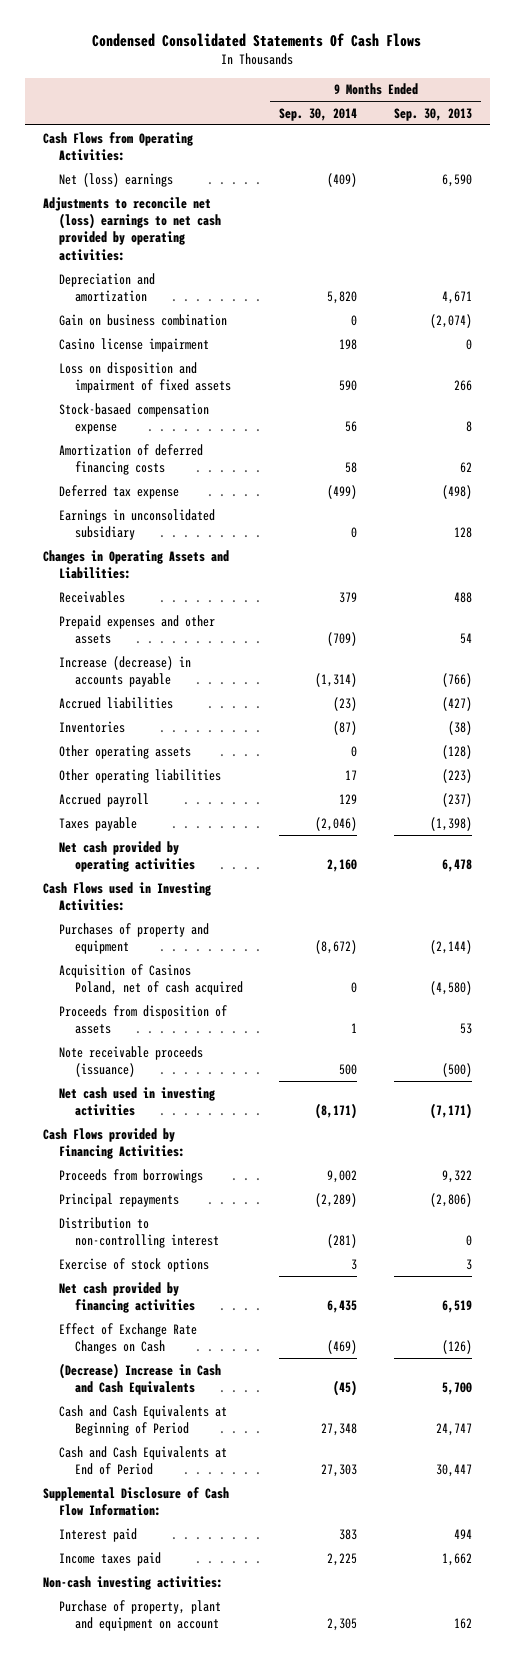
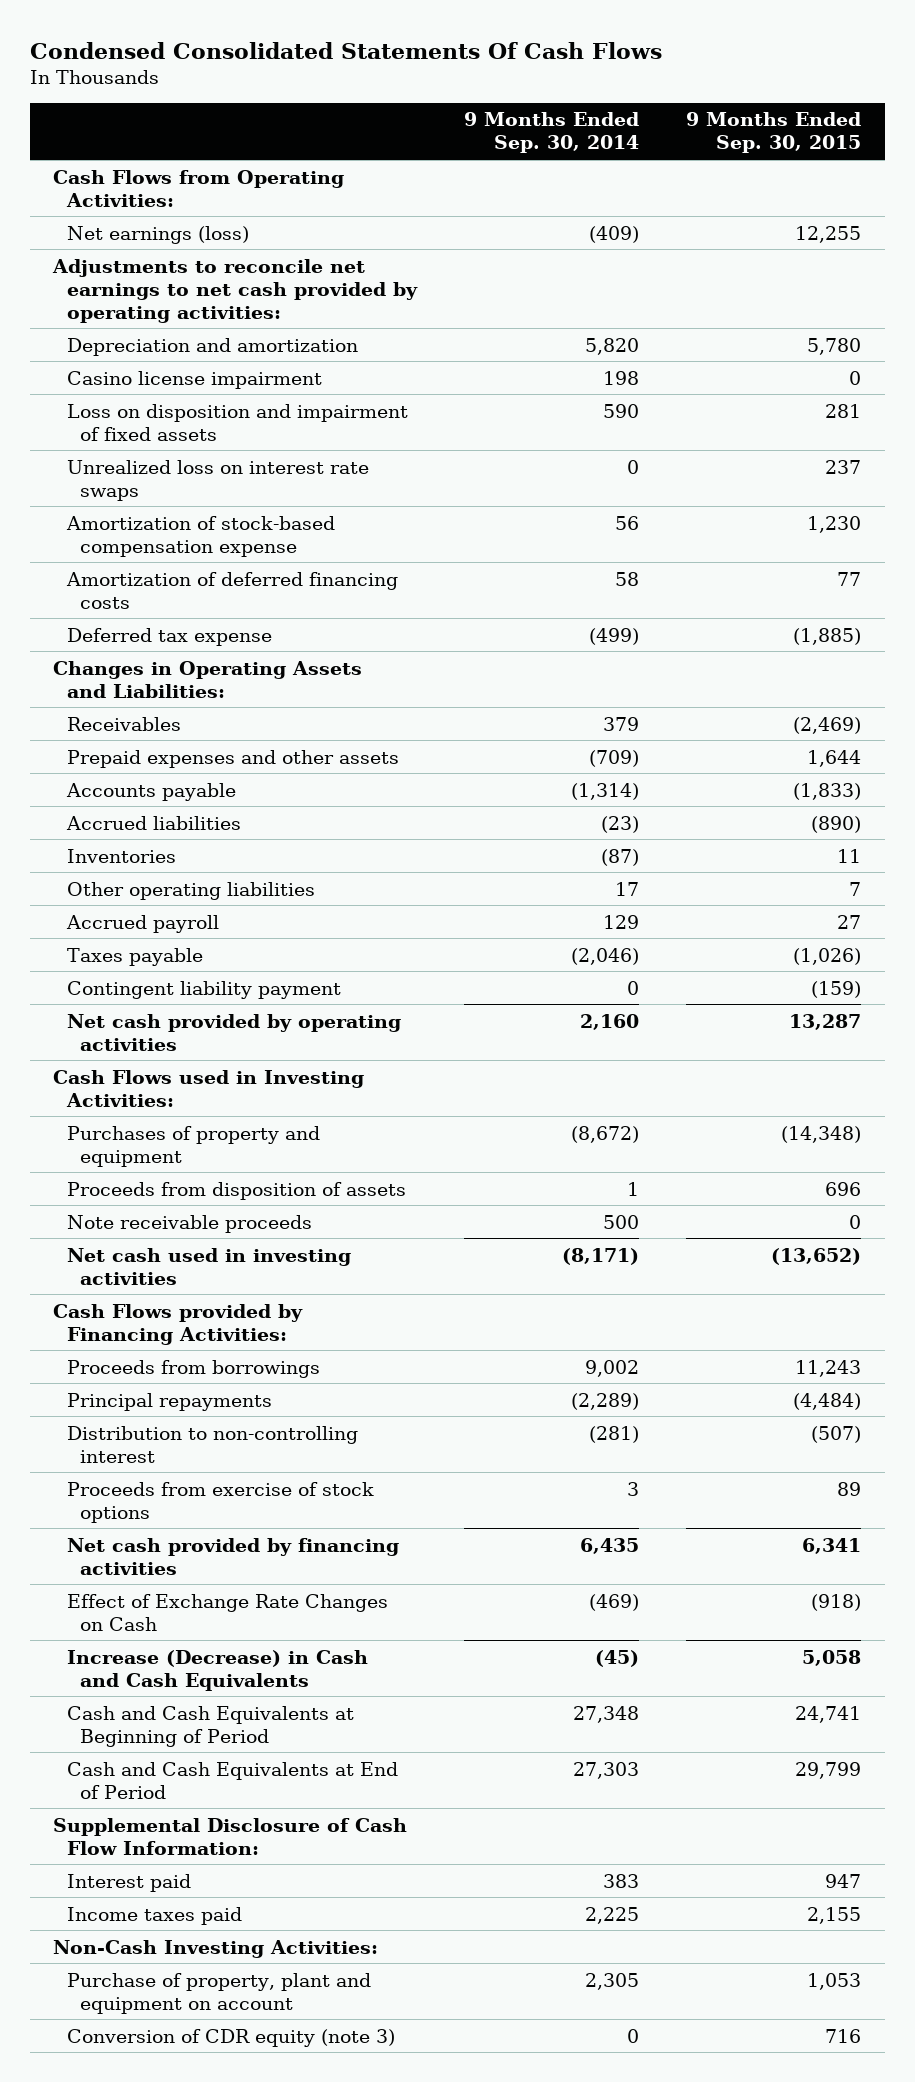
[393,107,472,121] Sep. 30, 2013 -> none
none -> [686,112,862,154] 9 Months Ended Sep. 30, 2015
[58,172,173,187] Net (loss) earnings -> [66,225,249,244] Net earnings (loss)
[42,196,221,261] Adjustments to reconcile net (loss) earnings to net cash provided by operating activities: -> [52,258,418,323] Adjustments to reconcile net earnings to net cash provided by operating activities:
[58,313,227,326] Gain on business combination -> none
none -> [66,459,369,501] Unrealized loss on interest rate swaps
[58,402,209,434] Stock-basaed compensation expense -> [65,515,335,557] Amortization of stock-based compensation expense
[58,508,215,540] Earnings in unconsolidated subsidiary -> none
[58,655,191,687] Increase (decrease) in accounts payable -> [65,782,236,801] Accounts payable
[58,744,191,759] Other operating assets -> none
none -> [66,980,341,999] Contingent liability payment
[58,963,243,995] Acquisition of Casinos Poland, net of cash acquired -> none
[58,1045,203,1077] Note receivable proceeds (issuance) -> [66,1214,312,1233] Note receivable proceeds
[58,1257,209,1272] Exercise of stock options -> [66,1481,374,1523] Proceeds from exercise of stock options
[58,1362,221,1395] (Decrease) Increase in Cash and Cash Equivalents -> [66,1649,368,1691] Increase (Decrease) in Cash and Cash Equivalents
[42,1575,223,1590] Non-cash investing activities: -> [53,1939,379,1958] Non-Cash Investing Activities:
none -> [66,2028,395,2047] Conversion of CDR equity (note 3)

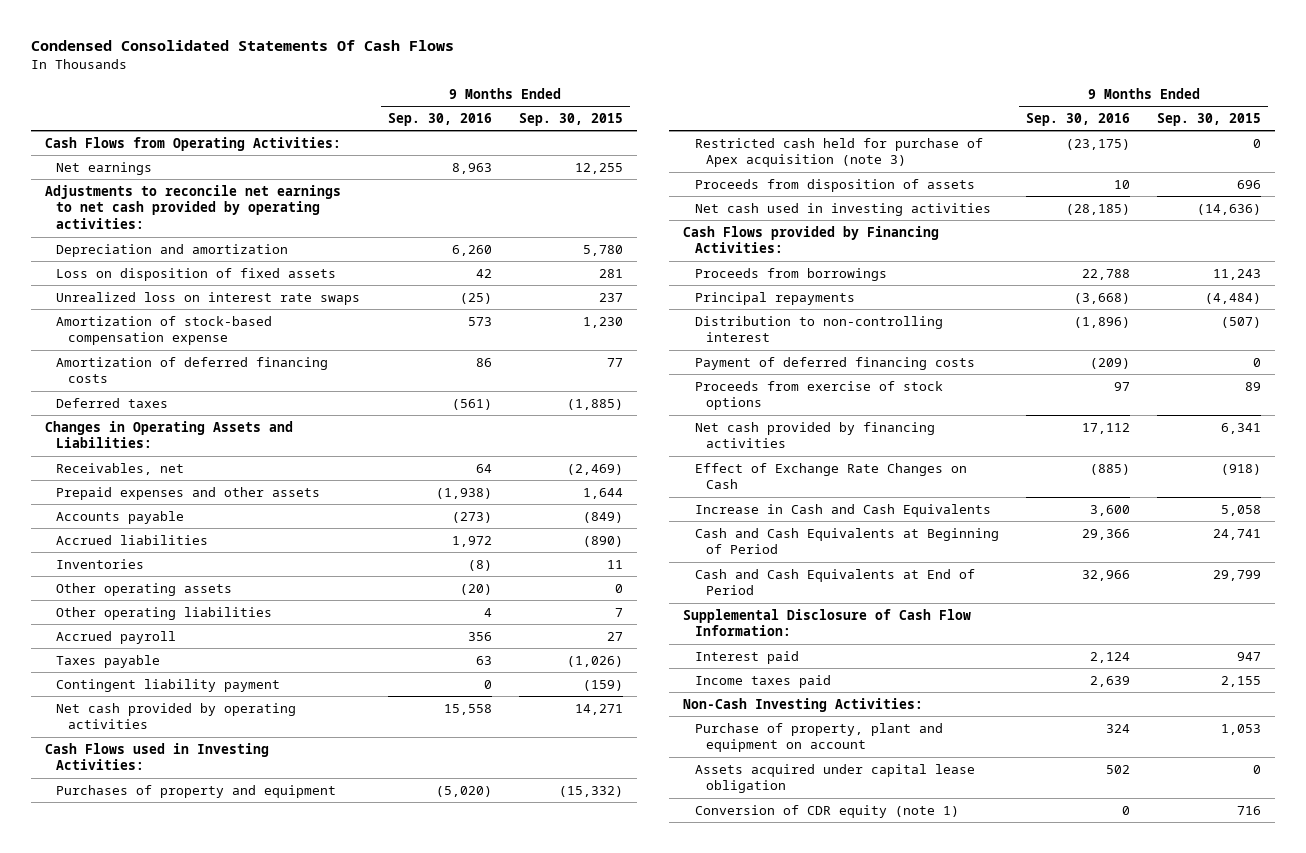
[464,112,640,154] 9 Months Ended Sep. 30, 2014 -> none
none -> [387,112,492,126] Sep. 30, 2016
[66,225,249,244] Net earnings (loss) -> [56,161,153,175] Net earnings
[66,370,322,389] Casino license impairment -> none
[66,403,408,441] Loss on disposition and impairment of fixed assets -> [56,267,337,281] Loss on disposition of fixed assets
[66,627,272,646] Deferred tax expense -> [56,397,169,408] Deferred taxes
[66,716,181,731] Receivables -> [56,462,185,475] Receivables, net
[793,782,862,800] (1,833) -> [582,511,623,523] (849)
none -> [56,582,233,596] Other operating assets
[789,1013,862,1030] 13,287 -> [574,703,623,715] 14,271
[781,1125,862,1143] (14,348) -> [558,785,623,797] (15,332)
none -> [694,137,983,168] Restricted cash held for purchase of Apex acquisition (note 3)
[66,1214,312,1233] Note receivable proceeds -> none
[771,1247,862,1265] (13,652) -> [1197,203,1262,215] (14,636)
none -> [694,356,975,370] Payment of deferred financing costs
[66,1649,368,1691] Increase (Decrease) in Cash and Cash Equivalents -> [694,503,991,517] Increase in Cash and Cash Equivalents
none -> [694,763,975,794] Assets acquired under capital lease obligation
[66,2028,395,2047] Conversion of CDR equity (note 3) -> [694,804,959,818] Conversion of CDR equity (note 1)

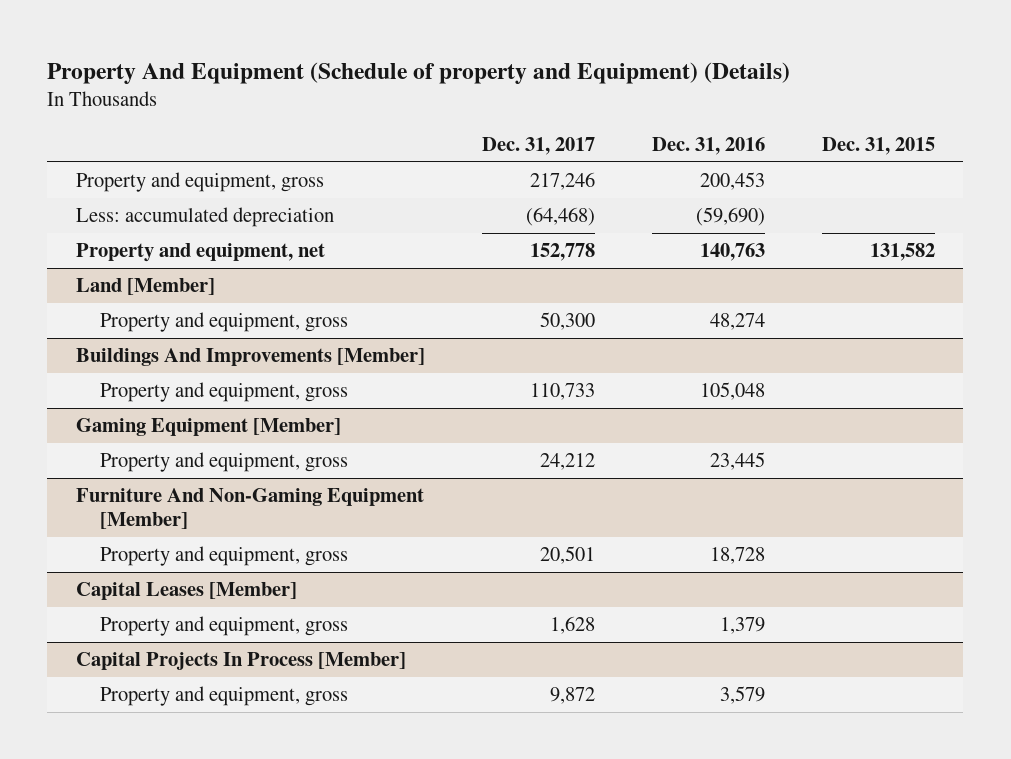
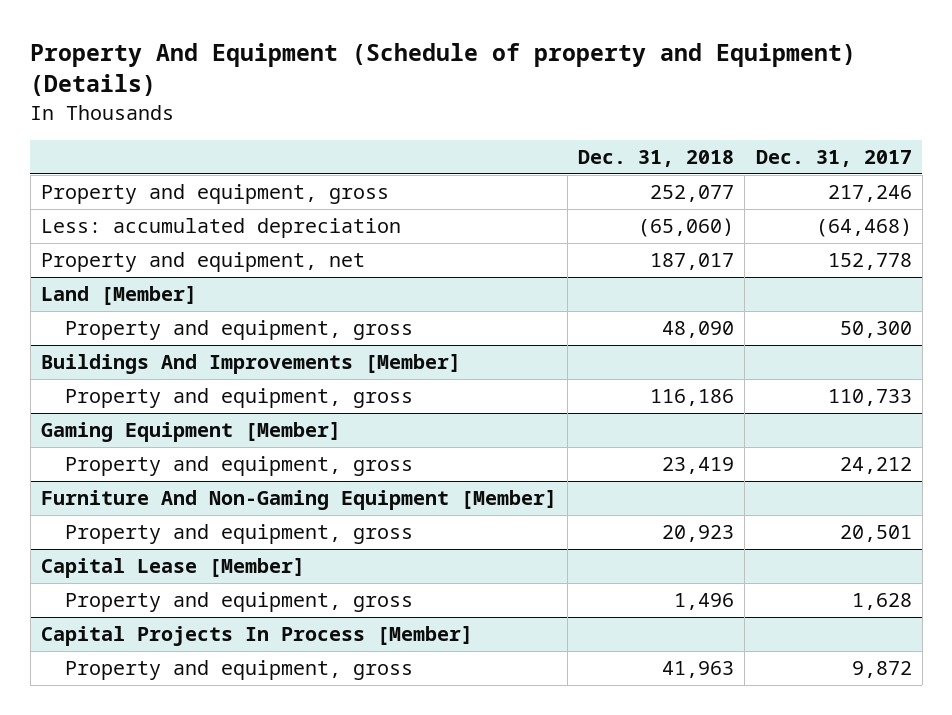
[651,136,765,155] Dec. 31, 2016 -> none
[821,136,935,155] Dec. 31, 2015 -> none
none -> [578,149,735,167] Dec. 31, 2018
[75,582,297,601] Capital Leases [Member] -> [40,558,305,579] Capital Lease [Member]

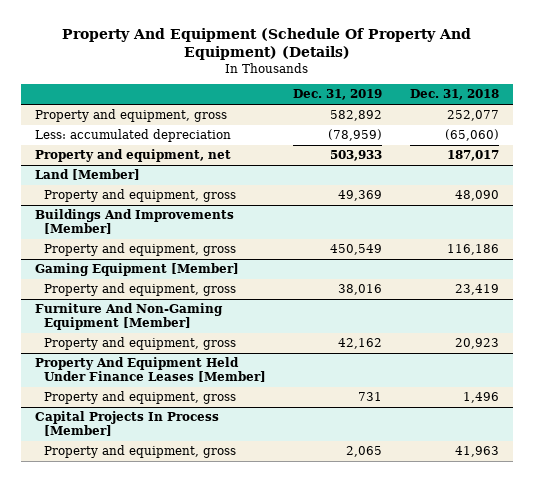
[30,43,857,97] Property And Equipment (Schedule of property and Equipment) (Details) -> [61,28,471,60] Property And Equipment (Schedule Of Property And Equipment) (Details)
[755,149,912,167] Dec. 31, 2017 -> none
none -> [293,89,383,101] Dec. 31, 2019
[40,558,305,579] Capital Lease [Member] -> [34,357,266,383] Property And Equipment Held Under Finance Leases [Member]

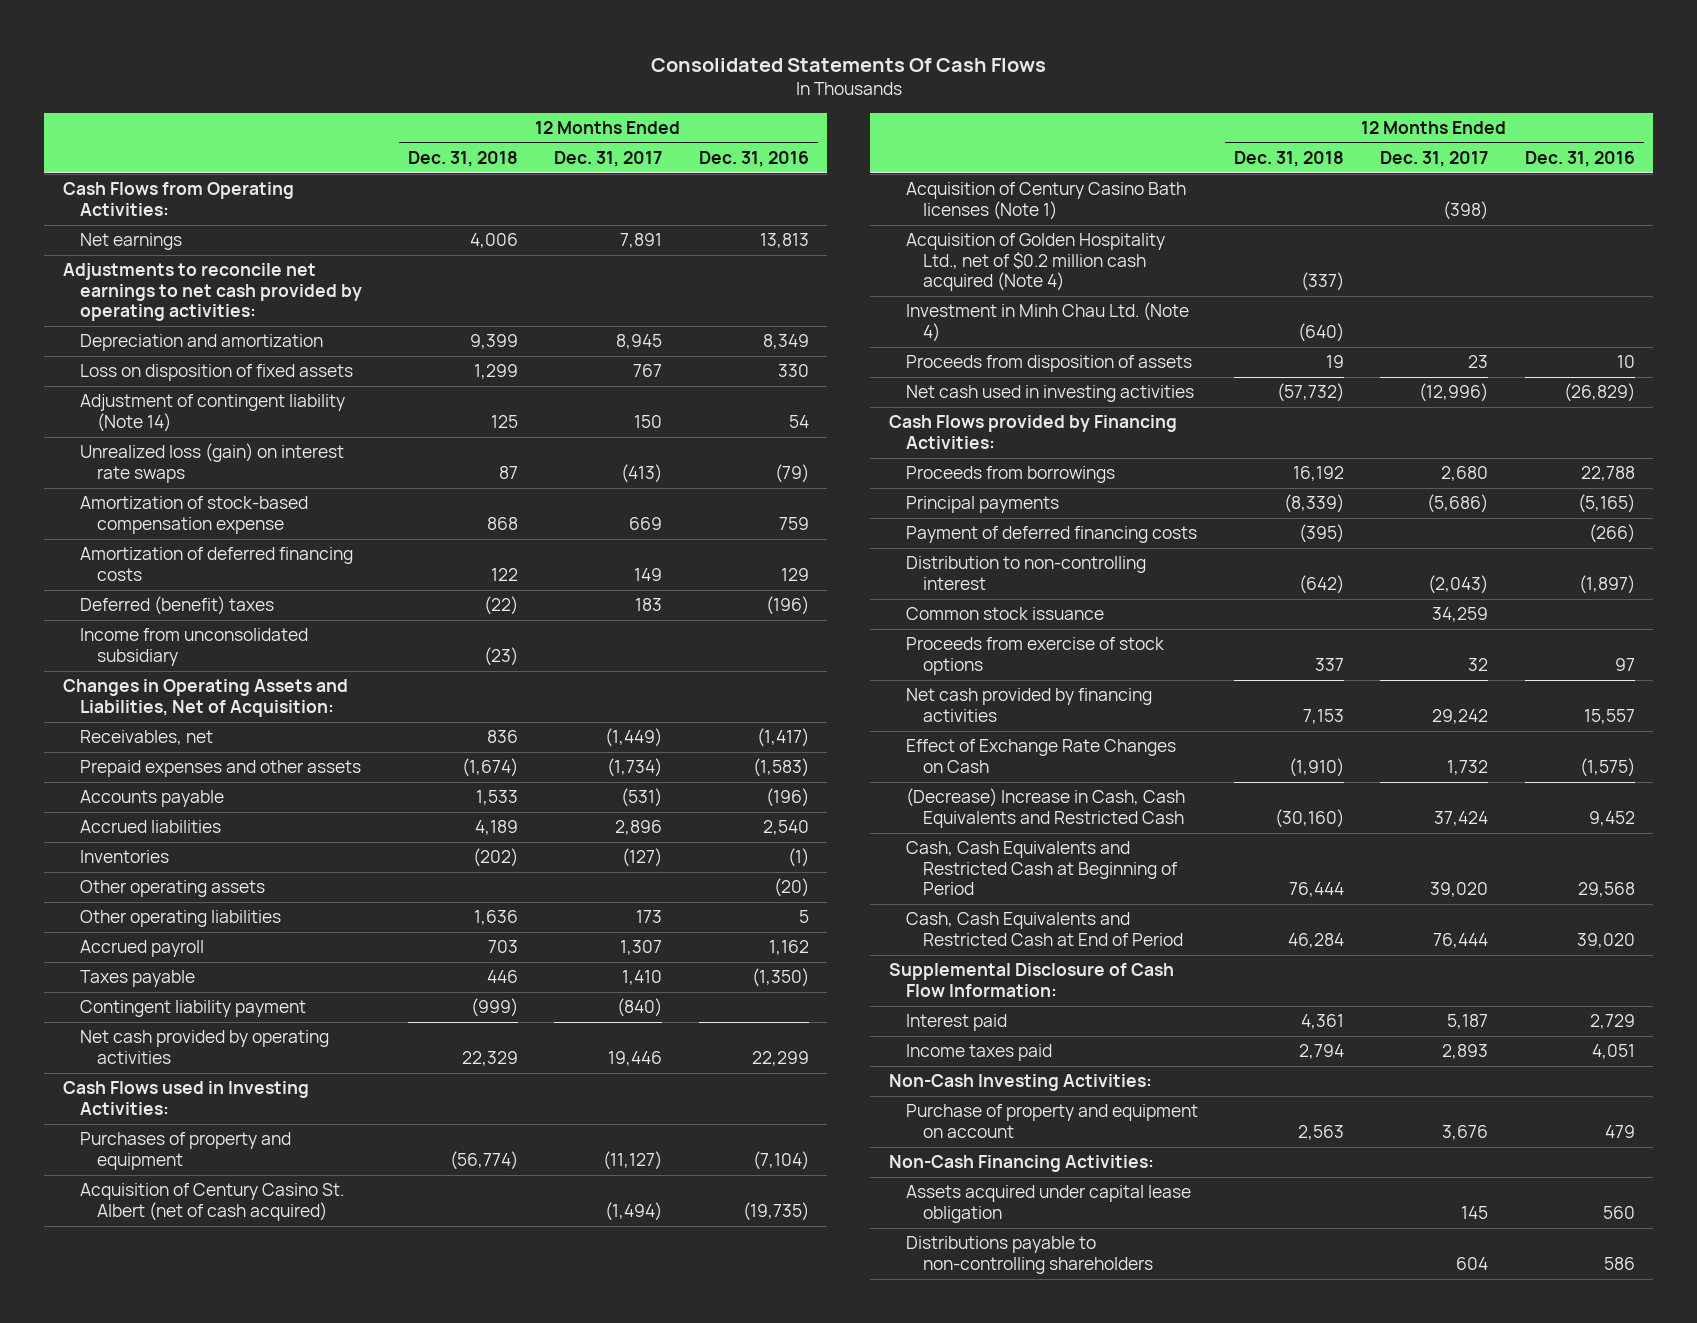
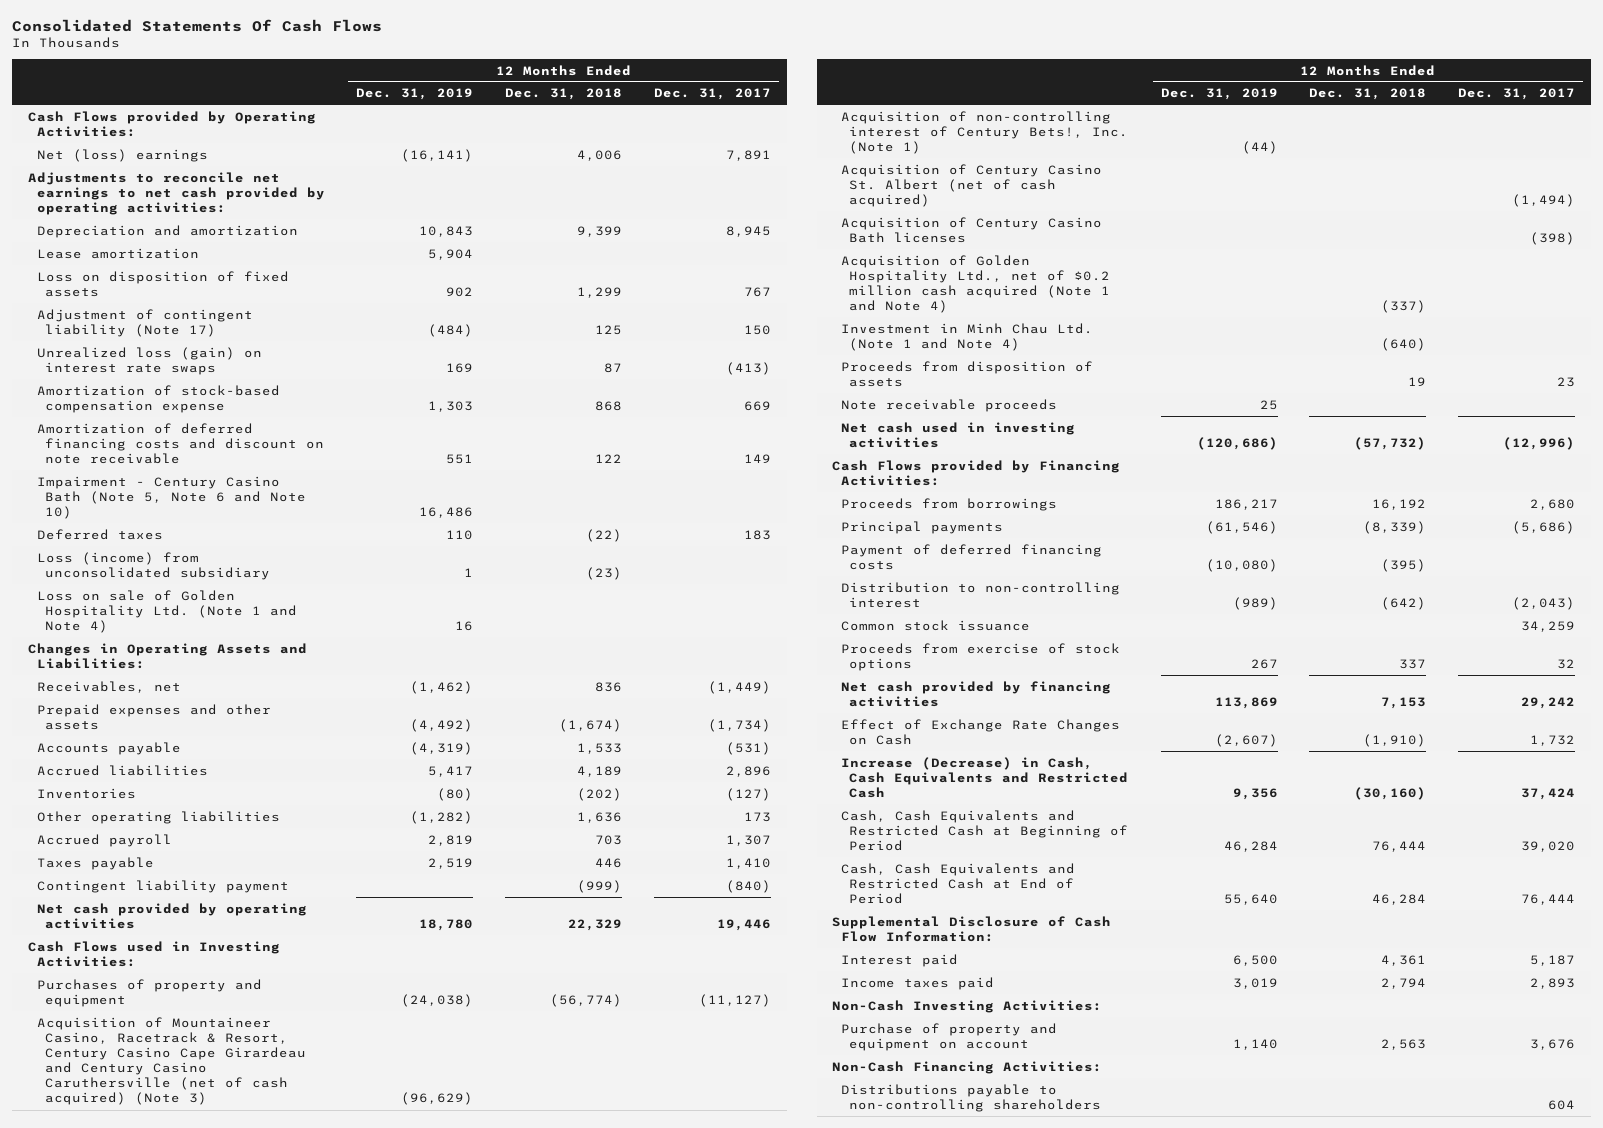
[698,151,809,168] Dec. 31, 2016 -> none
none -> [356,88,474,101] Dec. 31, 2019
[62,182,294,216] Cash Flows from Operating Activities: -> [28,110,317,137] Cash Flows provided by Operating Activities:
[79,233,182,251] Net earnings -> [36,148,208,162] Net (loss) earnings
none -> [36,247,199,259] Lease amortization
[79,394,345,432] Adjustment of contingent liability (Note 14) -> [36,308,253,337] Adjustment of contingent liability (Note 17)
[79,547,353,581] Amortization of deferred financing costs -> [36,422,325,464] Amortization of deferred financing costs and discount on note receivable
none -> [36,475,307,519] Impairment - Century Casino Bath (Note 5, Note 6 and Note 10)
[79,596,274,616] Deferred (benefit) taxes -> [36,528,163,540] Deferred taxes
[79,628,308,666] Income from unconsolidated subsidiary -> [36,551,271,580] Loss (income) from unconsolidated subsidiary
none -> [36,589,298,633] Loss on sale of Golden Hospitality Ltd. (Note 1 and Note 4)
[62,679,348,717] Changes in Operating Assets and Liabilities, Net of Acquisition: -> [28,642,308,669] Changes in Operating Assets and Liabilities:
[79,880,265,898] Other operating assets -> none
none -> [36,1016,307,1106] Acquisition of Mountaineer Casino, Racetrack & Resort, Century Casino Cape Girardeau and Century Casino Caruthersville (net of cash acquired) (Note 3)
none -> [840,110,1129,154] Acquisition of non-controlling interest of Century Bets!, Inc. (Note 1)
[905,182,1186,220] Acquisition of Century Casino Bath licenses (Note 1) -> [840,216,1102,243] Acquisition of Century Casino Bath licenses
[905,233,1165,292] Acquisition of Golden Hospitality Ltd., net of $0.2 million cash acquired (Note 4) -> [840,254,1111,314] Acquisition of Golden Hospitality Ltd., net of $0.2 million cash acquired (Note 1 and Note 4)
[905,302,1189,342] Investment in Minh Chau Ltd. (Note 4) -> [840,322,1093,351] Investment in Minh Chau Ltd. (Note 1 and Note 4)
none -> [840,398,1057,412] Note receivable proceeds
[905,788,1185,828] (Decrease) Increase in Cash, Cash Equivalents and Restricted Cash -> [840,756,1129,798] Increase (Decrease) in Cash, Cash Equivalents and Restricted Cash
[905,1185,1191,1223] Assets acquired under capital lease obligation -> none

